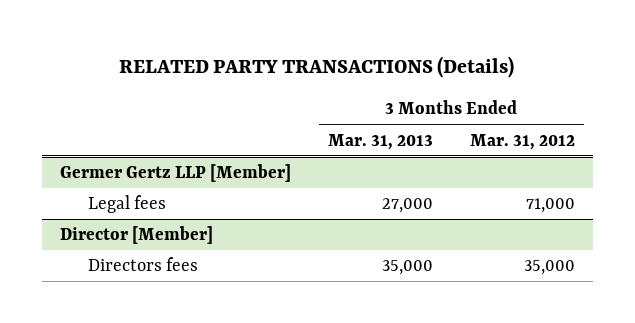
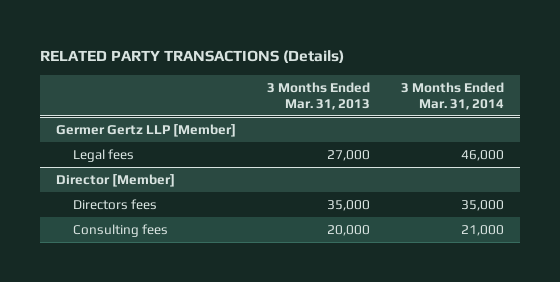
[469,133,575,150] Mar. 31, 2012 -> none
none -> [401,81,505,110] 3 Months Ended Mar. 31, 2014
none -> [73,223,169,237] Consulting fees

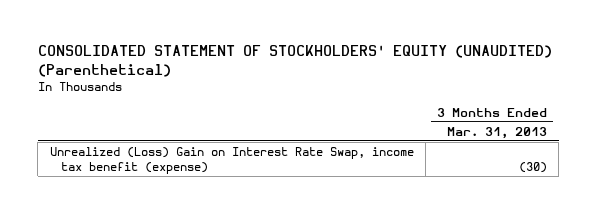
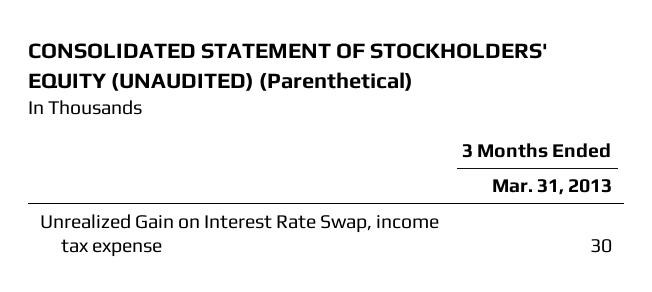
[49,147,414,174] Unrealized (Loss) Gain on Interest Rate Swap, income tax benefit (expense) -> [39,213,439,258] Unrealized Gain on Interest Rate Swap, income tax expense
[519,161,548,173] (30) -> [589,239,612,254] 30

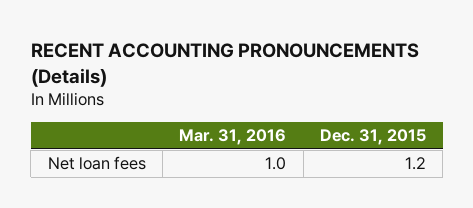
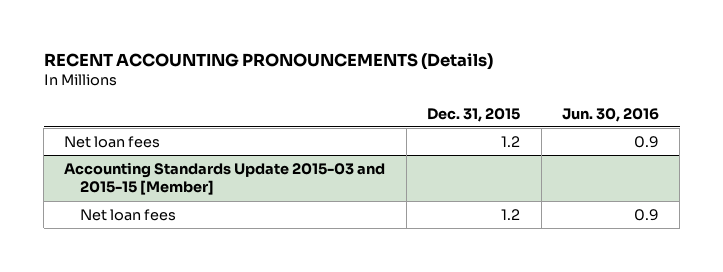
[179,129,287,146] Mar. 31, 2016 -> none
none -> [561,107,659,122] Jun. 30, 2016
none -> [64,161,386,196] Accounting Standards Update 2015-03 and 2015-15 [Member]
none -> [80,208,177,221] Net loan fees

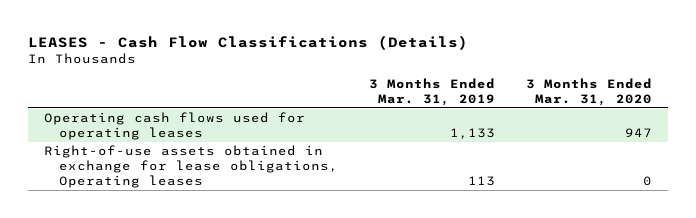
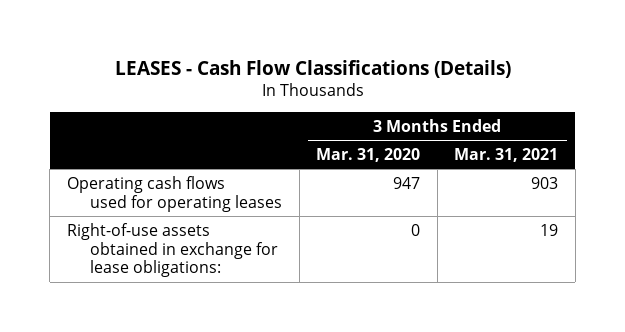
[368,77,495,106] 3 Months Ended Mar. 31, 2019 -> none
none -> [454,147,559,162] Mar. 31, 2021
[43,145,338,188] Right-of-use assets obtained in exchange for lease obligations, Operating leases -> [66,222,279,278] Right-of-use assets obtained in exchange for lease obligations:

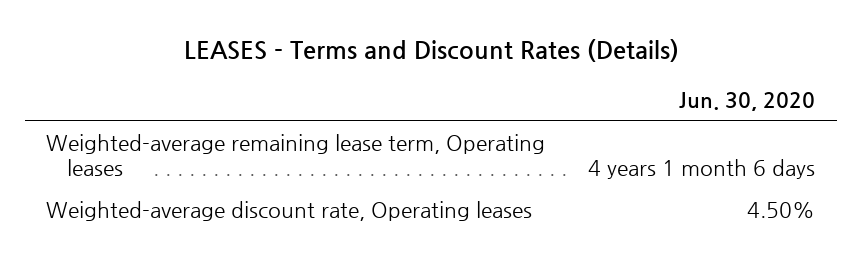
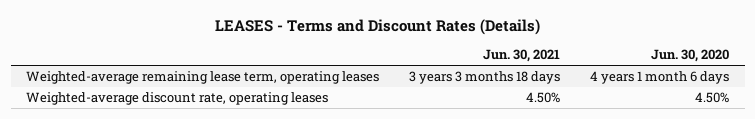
none -> [483,49,561,63] Jun. 30, 2021
[46,134,546,177] Weighted-average remaining lease term, Operating leases -> [25,71,379,85] Weighted-average remaining lease term, operating leases
[46,201,533,222] Weighted-average discount rate, Operating leases -> [25,92,328,106] Weighted-average discount rate, operating leases

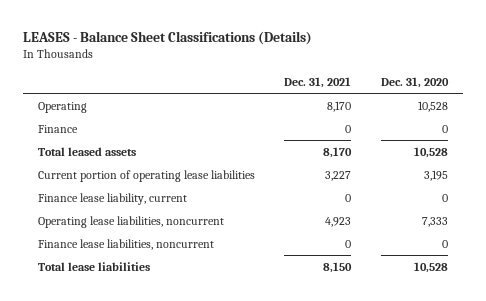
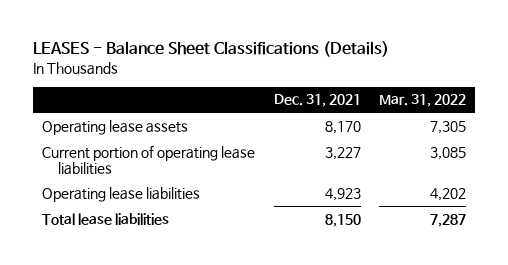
[380,76,449,88] Dec. 31, 2020 -> none
none -> [378,94,466,108] Mar. 31, 2022
[38,124,79,133] Finance -> none
[38,146,137,156] Total leased assets -> none
[38,101,88,113] Operating -> [42,119,189,135] Operating lease assets
[38,192,188,205] Finance lease liability, current -> none
[38,238,215,250] Finance lease liabilities, noncurrent -> none
[38,215,225,228] Operating lease liabilities, noncurrent -> [42,186,201,202] Operating lease liabilities

